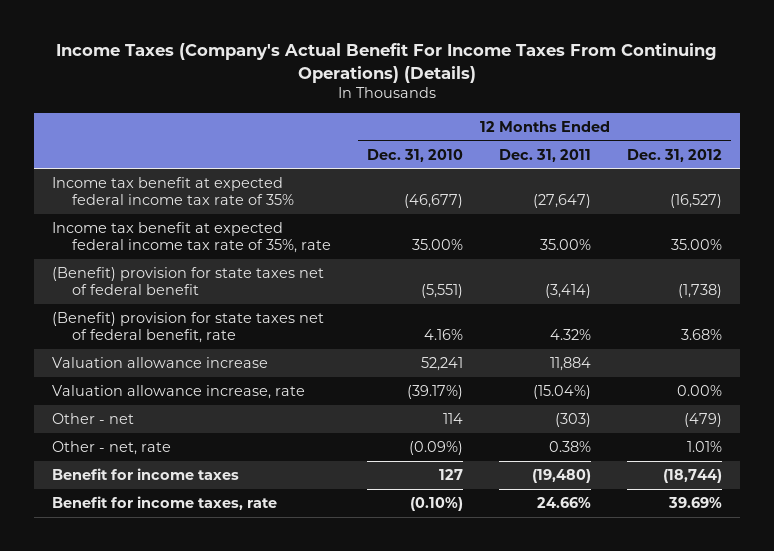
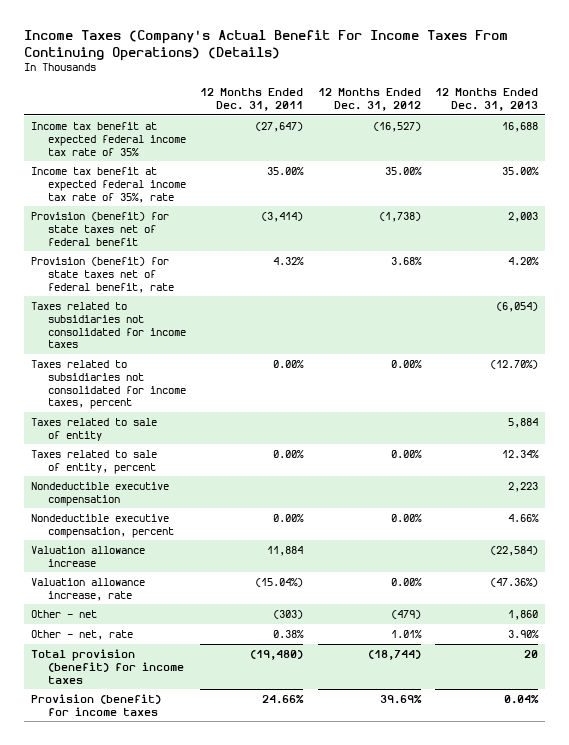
[366,148,463,162] Dec. 31, 2010 -> none
none -> [435,88,539,111] 12 Months Ended Dec. 31, 2013
[51,266,324,296] (Benefit) provision for state taxes net of federal benefit -> [31,211,170,246] Provision (benefit) for state taxes net of federal benefit
[51,311,324,344] (Benefit) provision for state taxes net of federal benefit, rate -> [31,256,174,293] Provision (benefit) for state taxes net of federal benefit, rate
none -> [31,301,186,349] Taxes related to subsidiaries not consolidated for income taxes
none -> [31,359,186,410] Taxes related to subsidiaries not consolidated for income taxes, percent
none -> [31,417,158,441] Taxes related to sale of entity
none -> [31,449,158,474] Taxes related to sale of entity, percent
none -> [31,481,170,506] Nondeductible executive compensation
none -> [31,513,174,538] Nondeductible executive compensation, percent
[51,467,239,480] Benefit for income taxes -> [31,648,184,684] Total provision (benefit) for income taxes
[51,495,277,510] Benefit for income taxes, rate -> [31,693,162,716] Provision (benefit) for income taxes

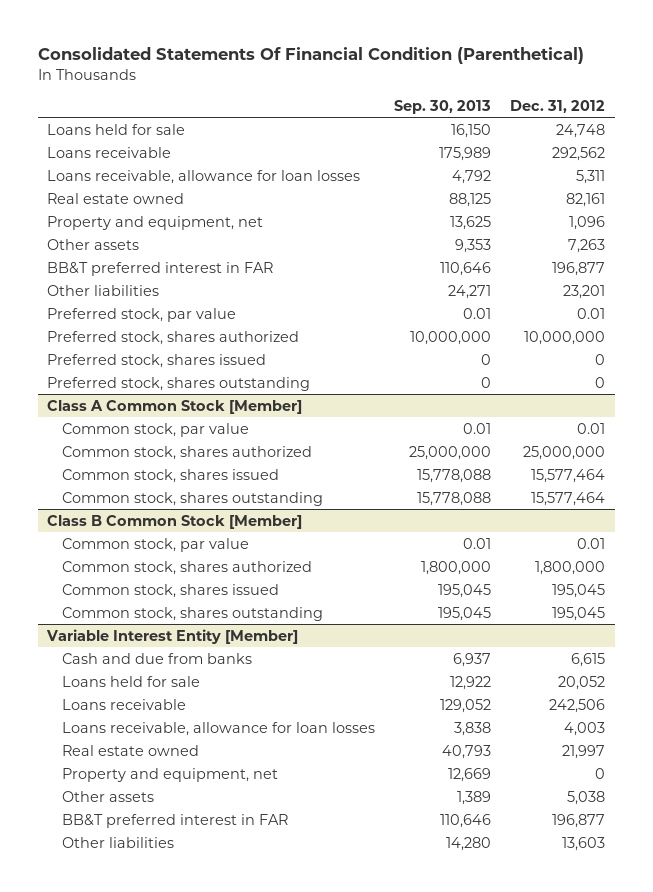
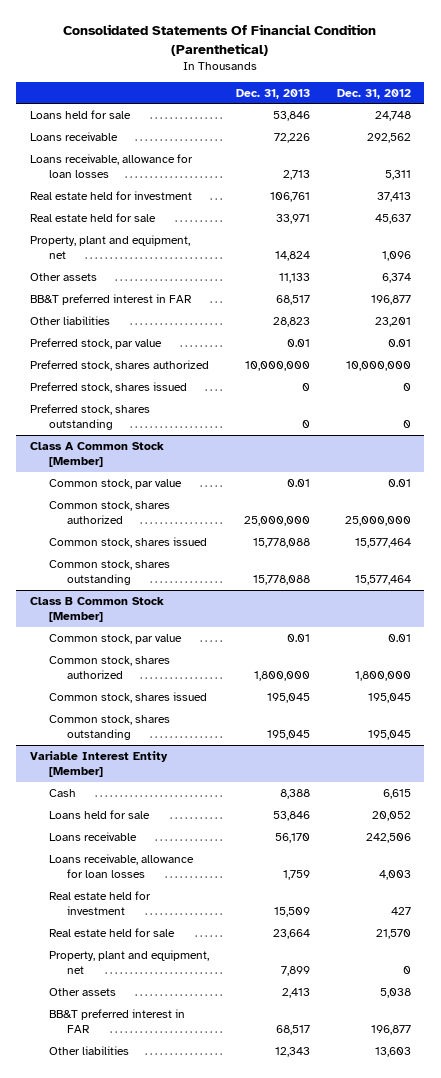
[393,99,491,114] Sep. 30, 2013 -> none
none -> [235,88,310,99] Dec. 31, 2013
[47,192,185,204] Real estate owned -> none
none -> [29,190,192,200] Real estate held for investment
none -> [29,212,156,222] Real estate held for sale
[47,215,264,230] Property and equipment, net -> [29,234,190,259] Property, plant and equipment, net
[568,238,606,253] 7,263 -> [381,272,411,283] 6,374
[61,652,252,664] Cash and due from banks -> [48,788,76,797] Cash
[61,744,199,756] Real estate owned -> none
none -> [48,890,151,915] Real estate held for investment
none -> [48,927,175,937] Real estate held for sale
[61,767,278,782] Property and equipment, net -> [48,949,209,974] Property, plant and equipment, net

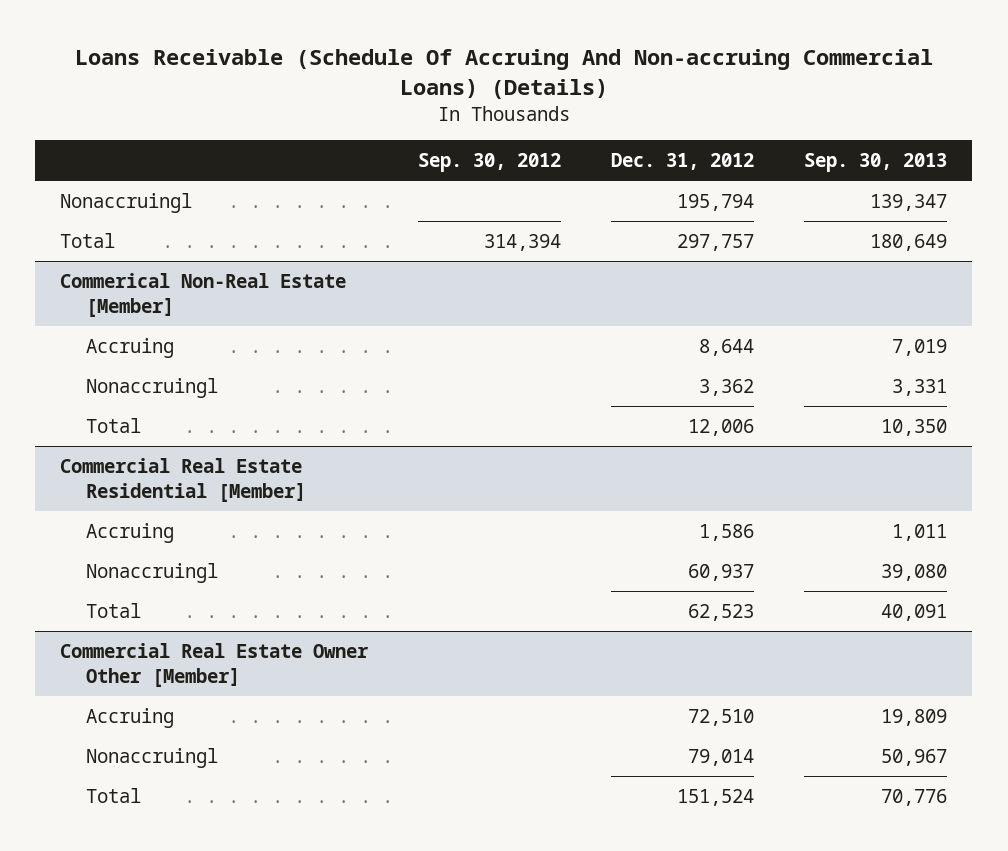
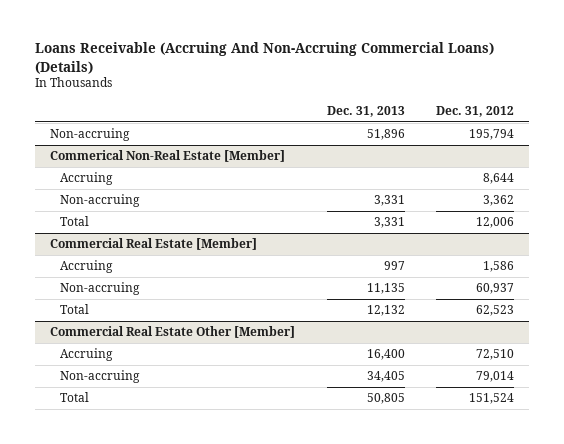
[74,49,933,99] Loans Receivable (Schedule Of Accruing And Non-accruing Commercial Loans) (Details) -> [34,42,494,74] Loans Receivable (Accruing And Non-Accruing Commercial Loans) (Details)
[418,152,562,172] Sep. 30, 2012 -> none
[804,152,948,172] Sep. 30, 2013 -> none
none -> [326,105,405,117] Dec. 31, 2013
[60,232,116,248] Total -> none
[60,192,193,213] Nonaccruingl -> [50,128,131,142] Non-accruing
[85,377,218,398] Nonaccruingl -> [59,194,140,208] Non-accruing
[60,457,306,502] Commercial Real Estate Residential [Member] -> [50,238,258,251] Commercial Real Estate [Member]
[85,562,218,583] Nonaccruingl -> [59,282,140,296] Non-accruing
[60,642,370,687] Commercial Real Estate Owner Other [Member] -> [50,326,296,339] Commercial Real Estate Other [Member]
[85,747,218,768] Nonaccruingl -> [59,370,140,384] Non-accruing

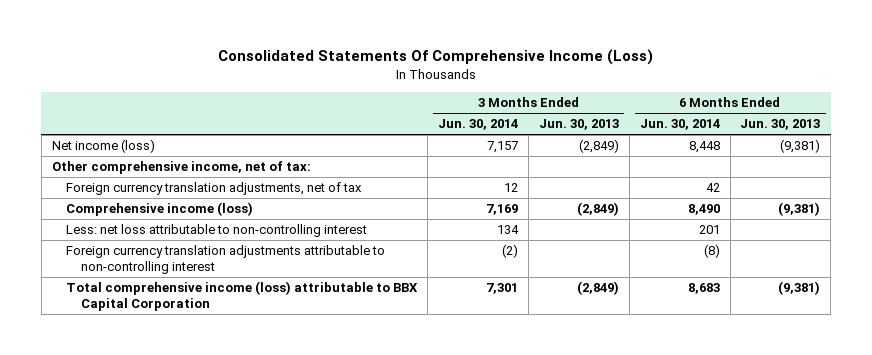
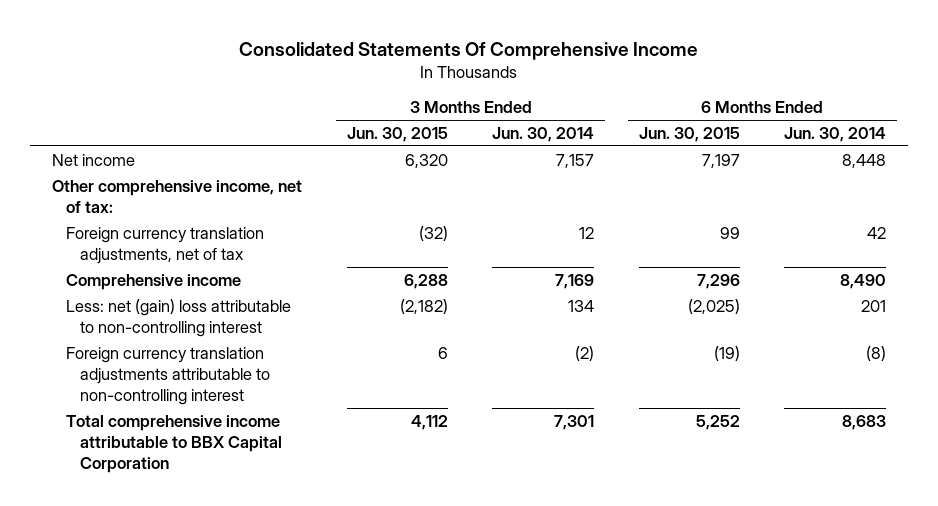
[218,49,654,66] Consolidated Statements Of Comprehensive Income (Loss) -> [239,41,699,60] Consolidated Statements Of Comprehensive Income
[538,119,619,131] Jun. 30, 2013 -> none
[740,119,821,131] Jun. 30, 2013 -> none
none -> [346,126,448,142] Jun. 30, 2015
none -> [638,126,740,142] Jun. 30, 2015
[51,139,155,154] Net income (loss) -> [52,153,136,166] Net income
[66,202,254,217] Comprehensive income (loss) -> [66,273,242,290] Comprehensive income
[66,224,368,238] Less: net loss attributable to non-controlling interest -> [66,298,292,338] Less: net (gain) loss attributable to non-controlling interest
[66,281,419,312] Total comprehensive income (loss) attributable to BBX Capital Corporation -> [66,414,282,474] Total comprehensive income attributable to BBX Capital Corporation

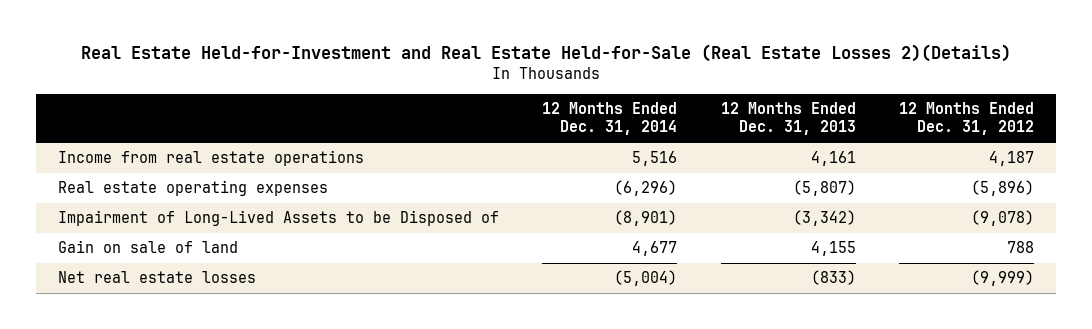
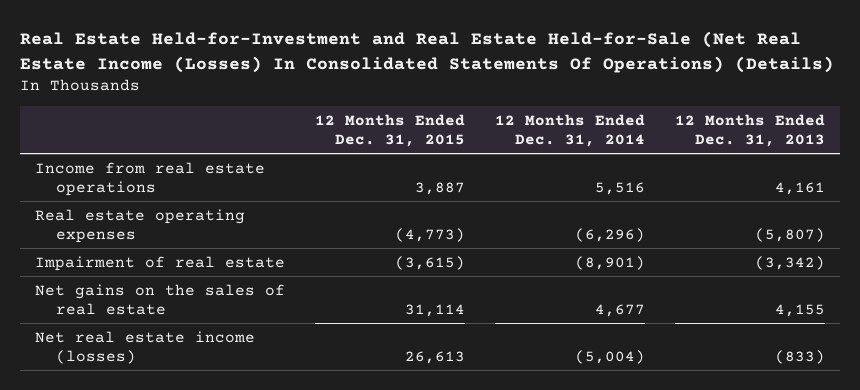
[81,43,1012,62] Real Estate Held-for-Investment and Real Estate Held-for-Sale (Real Estate Losses 2)(Details) -> [19,31,834,73] Real Estate Held-for-Investment and Real Estate Held-for-Sale (Net Real Estate Income (Losses) In Consolidated Statements Of Operations) (Details)
[899,102,1035,136] 12 Months Ended Dec. 31, 2012 -> none
none -> [314,113,465,148] 12 Months Ended Dec. 31, 2015
[57,210,499,227] Impairment of Long-Lived Assets to be Disposed of -> [34,255,285,271] Impairment of real estate
[57,240,238,254] Gain on sale of land -> [34,283,285,315] Net gains on the sales of real estate
[57,271,256,284] Net real estate losses -> [34,330,255,364] Net real estate income (losses)

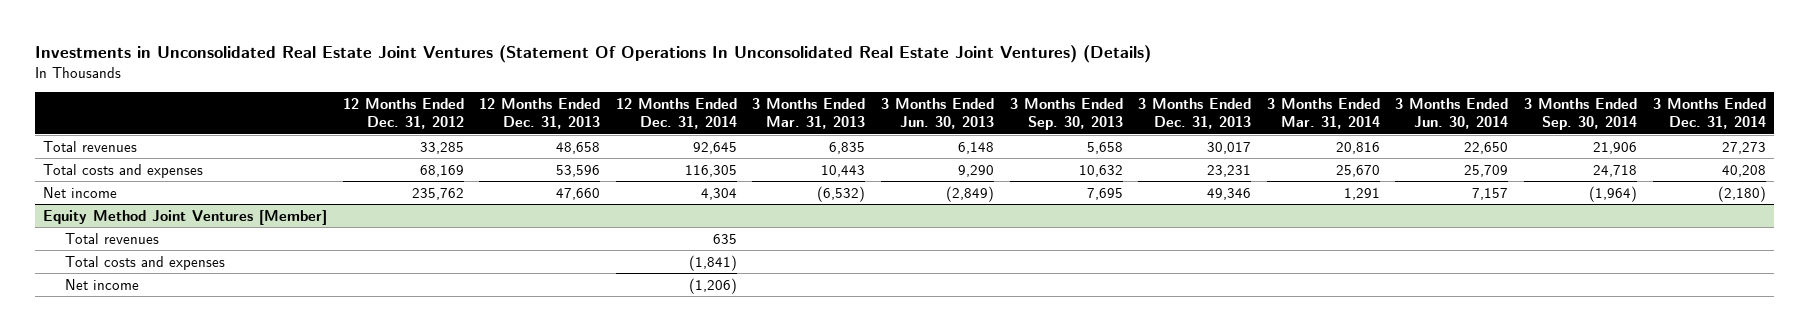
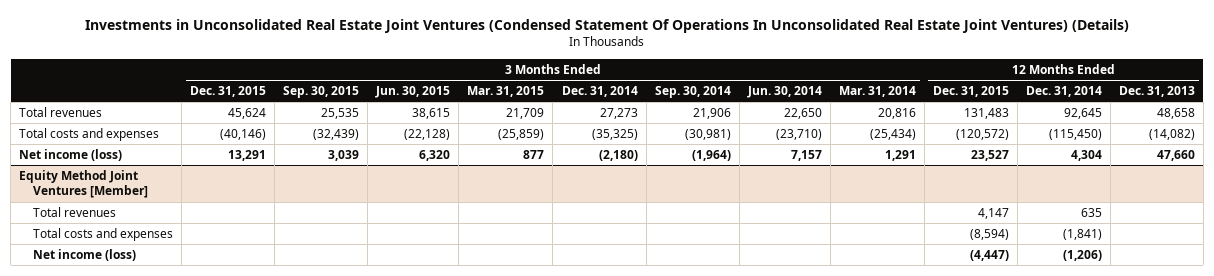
[35,44,1152,63] Investments in Unconsolidated Real Estate Joint Ventures (Statement Of Operations In Unconsolidated Real Estate Joint Ventures) (Details) -> [85,18,1130,33] Investments in Unconsolidated Real Estate Joint Ventures (Condensed Statement Of Operations In Unconsolidated Real Estate Joint Ventures) (Details)
[342,97,464,130] 12 Months Ended Dec. 31, 2012 -> none
[752,97,866,130] 3 Months Ended Mar. 31, 2013 -> none
[881,97,995,130] 3 Months Ended Jun. 30, 2013 -> none
[1009,97,1123,131] 3 Months Ended Sep. 30, 2013 -> none
[1138,97,1252,130] 3 Months Ended Dec. 31, 2013 -> none
none -> [190,86,267,98] Dec. 31, 2015
none -> [283,86,360,99] Sep. 30, 2015
none -> [375,86,451,99] Jun. 30, 2015
none -> [467,86,545,98] Mar. 31, 2015
none -> [932,86,1009,98] Dec. 31, 2015
[556,164,601,177] 53,596 -> [1148,129,1195,141] (14,082)
[684,164,737,177] 116,305 -> [1048,129,1102,141] (115,450)
[1335,164,1380,177] 25,670 -> [869,129,916,141] (25,434)
[1464,164,1509,177] 25,709 -> [775,129,822,141] (23,710)
[1593,164,1638,177] 24,718 -> [684,129,731,141] (30,981)
[1721,164,1766,177] 40,208 -> [591,129,638,141] (35,325)
[42,186,117,198] Net income -> [19,149,123,162] Net income (loss)
[65,278,140,290] Net income -> [33,249,137,262] Net income (loss)

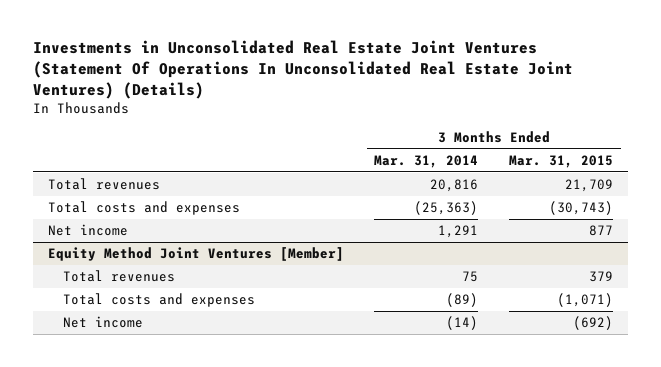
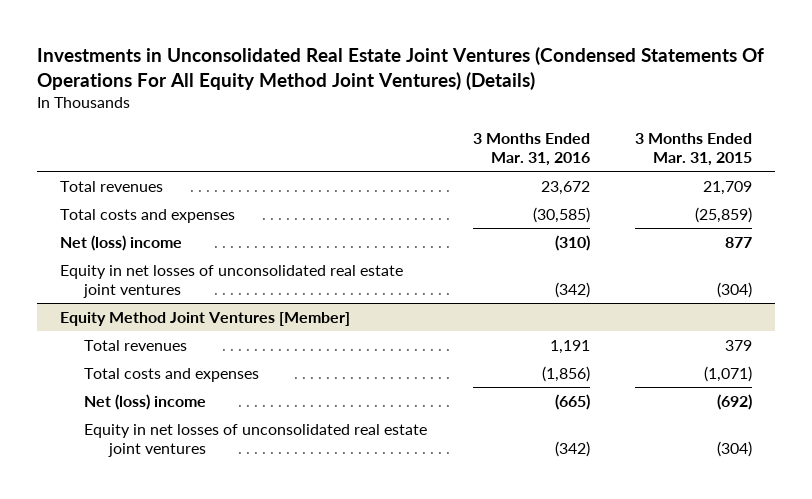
[32,40,573,99] Investments in Unconsolidated Real Estate Joint Ventures (Statement Of Operations In Unconsolidated Real Estate Joint Ventures) (Details) -> [36,46,764,90] Investments in Unconsolidated Real Estate Joint Ventures (Condensed Statements Of Operations For All Equity Method Joint Ventures) (Details)
[374,154,479,168] Mar. 31, 2014 -> none
none -> [472,133,590,167] 3 Months Ended Mar. 31, 2016
[549,201,614,216] (30,743) -> [695,206,753,223] (25,859)
[47,224,128,237] Net income -> [59,234,182,251] Net (loss) income
none -> [59,264,403,298] Equity in net losses of unconsolidated real estate joint ventures
[63,316,144,329] Net income -> [84,393,207,410] Net (loss) income
none -> [84,423,428,457] Equity in net losses of unconsolidated real estate joint ventures

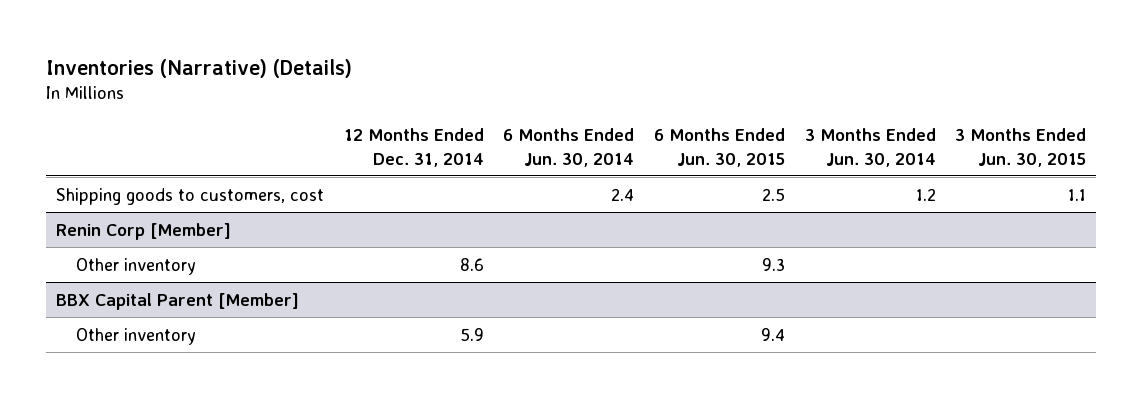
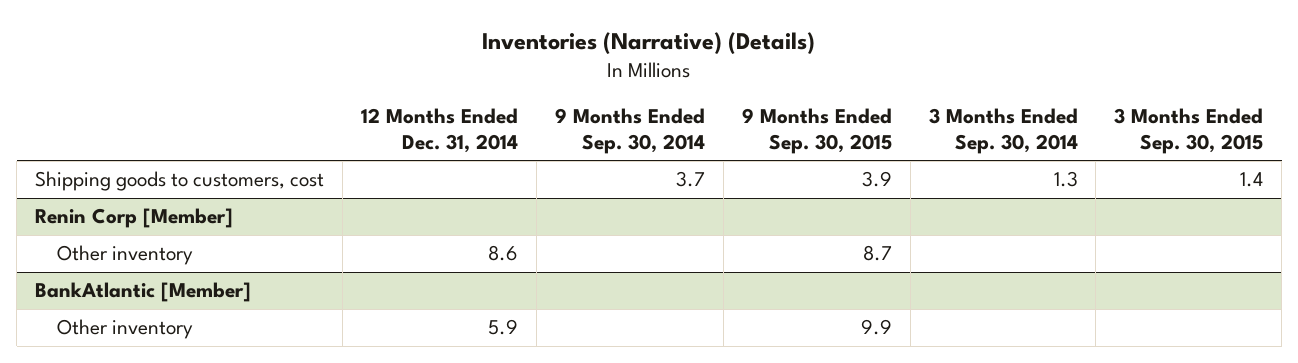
[503,128,635,167] 6 Months Ended Jun. 30, 2014 -> none
[654,128,786,167] 6 Months Ended Jun. 30, 2015 -> none
[804,128,936,167] 3 Months Ended Jun. 30, 2014 -> none
[955,128,1087,167] 3 Months Ended Jun. 30, 2015 -> none
none -> [554,108,705,155] 9 Months Ended Sep. 30, 2014
none -> [741,108,892,155] 9 Months Ended Sep. 30, 2015
none -> [928,108,1078,155] 3 Months Ended Sep. 30, 2014
none -> [1114,108,1264,155] 3 Months Ended Sep. 30, 2015
[56,292,300,310] BBX Capital Parent [Member] -> [35,282,252,303] BankAtlantic [Member]

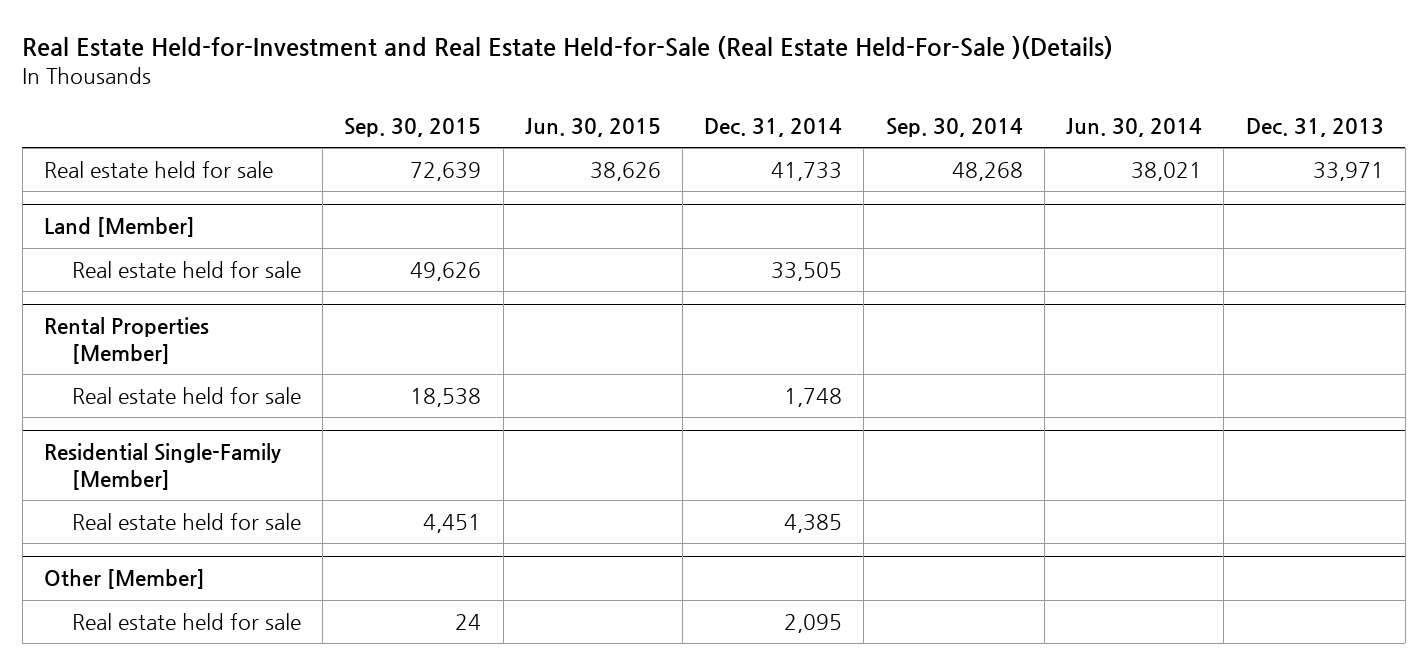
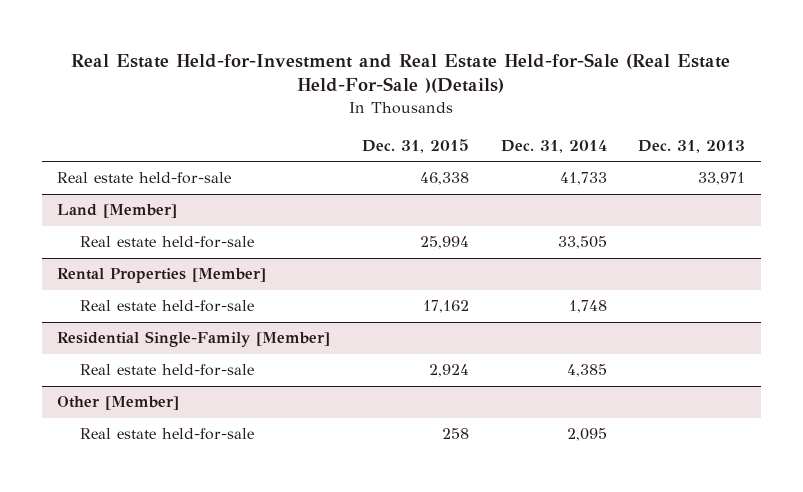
[344,117,482,137] Sep. 30, 2015 -> none
[524,117,661,137] Jun. 30, 2015 -> none
[885,117,1023,137] Sep. 30, 2014 -> none
[1066,117,1203,137] Jun. 30, 2014 -> none
none -> [362,138,470,153] Dec. 31, 2015
[43,160,273,178] Real estate held for sale -> [57,172,232,185] Real estate held-for-sale
[71,260,301,278] Real estate held for sale -> [79,236,254,249] Real estate held-for-sale
[71,386,301,404] Real estate held for sale -> [79,300,254,313] Real estate held-for-sale
[71,512,301,530] Real estate held for sale -> [79,364,254,377] Real estate held-for-sale
[71,612,301,630] Real estate held for sale -> [79,428,254,441] Real estate held-for-sale

